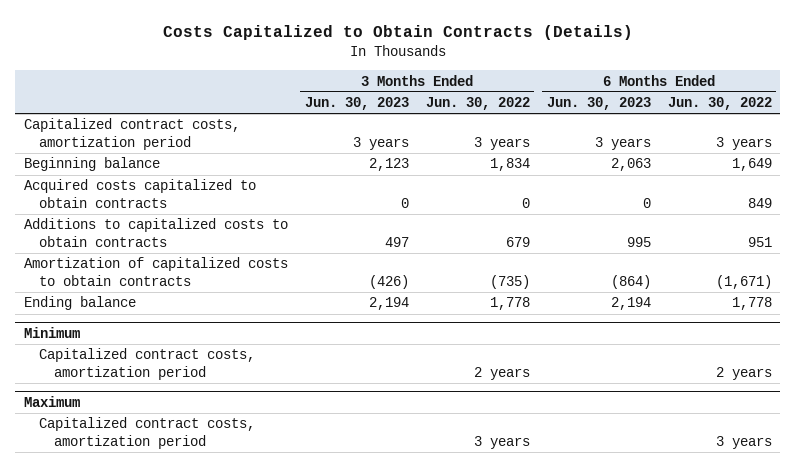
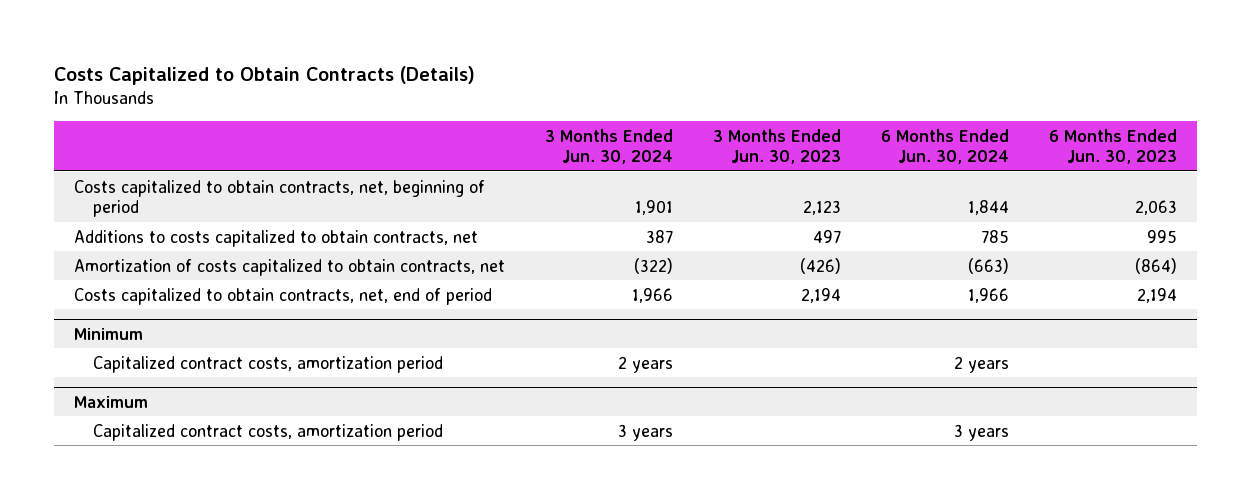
[425,97,530,111] Jun. 30, 2022 -> none
[667,97,772,111] Jun. 30, 2022 -> none
none -> [544,128,673,165] 3 Months Ended Jun. 30, 2024
none -> [881,128,1010,165] 6 Months Ended Jun. 30, 2024
[23,118,240,151] Capitalized contract costs, amortization period -> none
[23,179,256,209] Acquired costs capitalized to obtain contracts -> none
[23,157,160,172] Beginning balance -> [73,179,485,217] Costs capitalized to obtain contracts, net, beginning of period
[23,218,288,248] Additions to capitalized costs to obtain contracts -> [73,229,478,247] Additions to costs capitalized to obtain contracts, net
[23,257,288,287] Amortization of capitalized costs to obtain contracts -> [73,258,505,276] Amortization of costs capitalized to obtain contracts, net
[23,296,136,311] Ending balance -> [73,287,492,305] Costs capitalized to obtain contracts, net, end of period

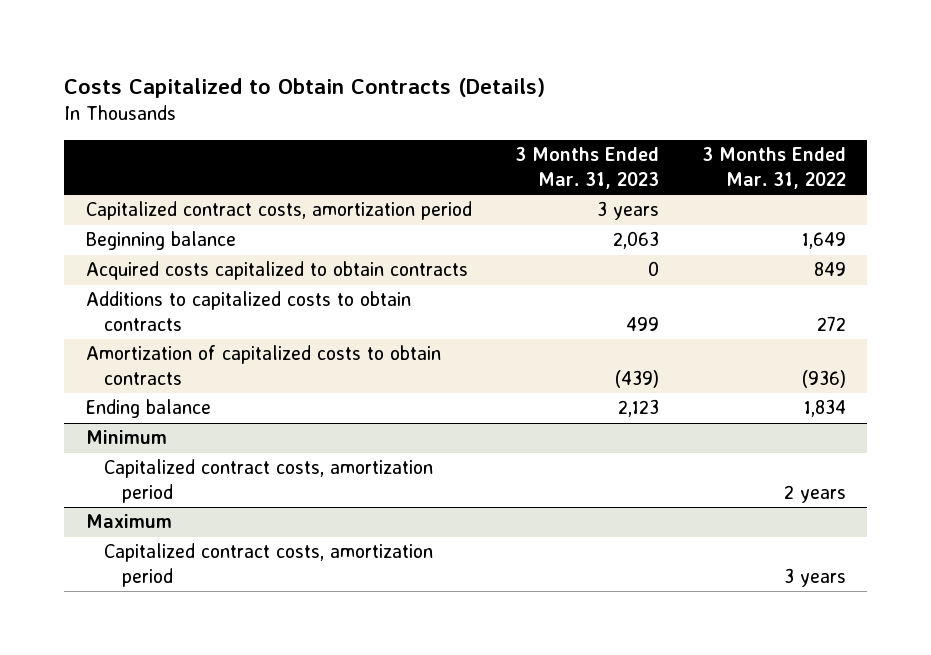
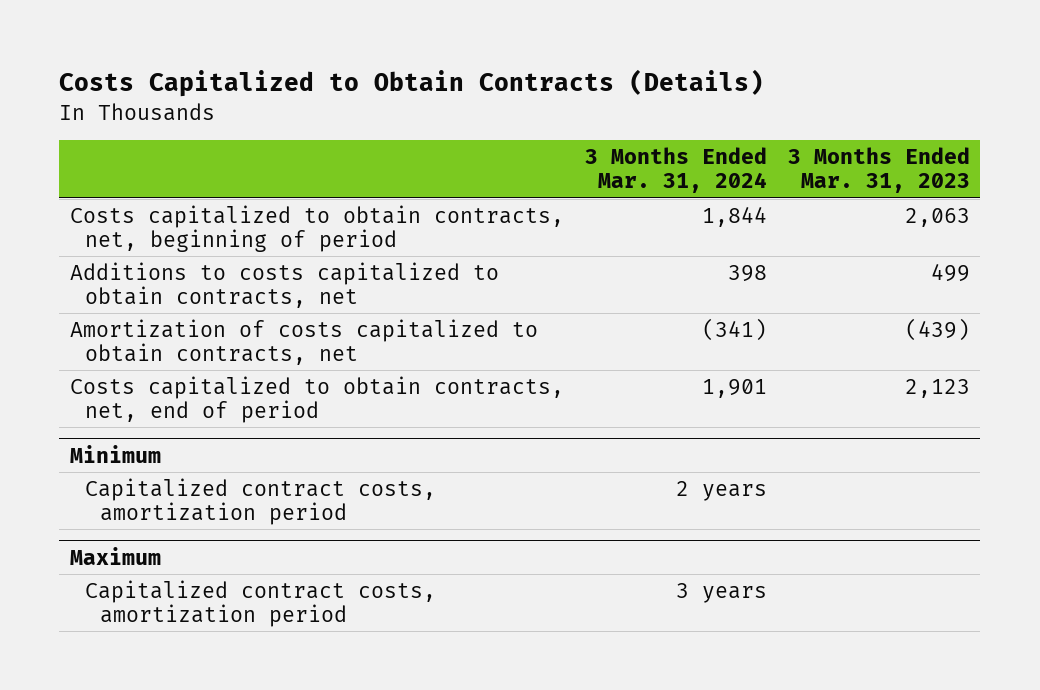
[701,147,846,189] 3 Months Ended Mar. 31, 2022 -> none
none -> [584,147,767,194] 3 Months Ended Mar. 31, 2024
[85,201,472,221] Capitalized contract costs, amortization period -> none
[85,261,468,281] Acquired costs capitalized to obtain contracts -> none
[85,231,236,251] Beginning balance -> [69,204,564,252] Costs capitalized to obtain contracts, net, beginning of period
[85,291,411,332] Additions to capitalized costs to obtain contracts -> [69,261,499,308] Additions to costs capitalized to obtain contracts, net
[85,345,441,386] Amortization of capitalized costs to obtain contracts -> [69,318,538,365] Amortization of costs capitalized to obtain contracts, net
[85,399,211,419] Ending balance -> [69,375,564,423] Costs capitalized to obtain contracts, net, end of period

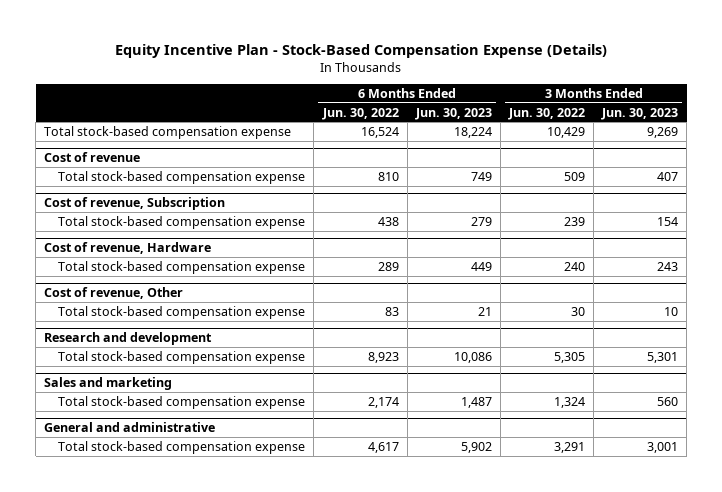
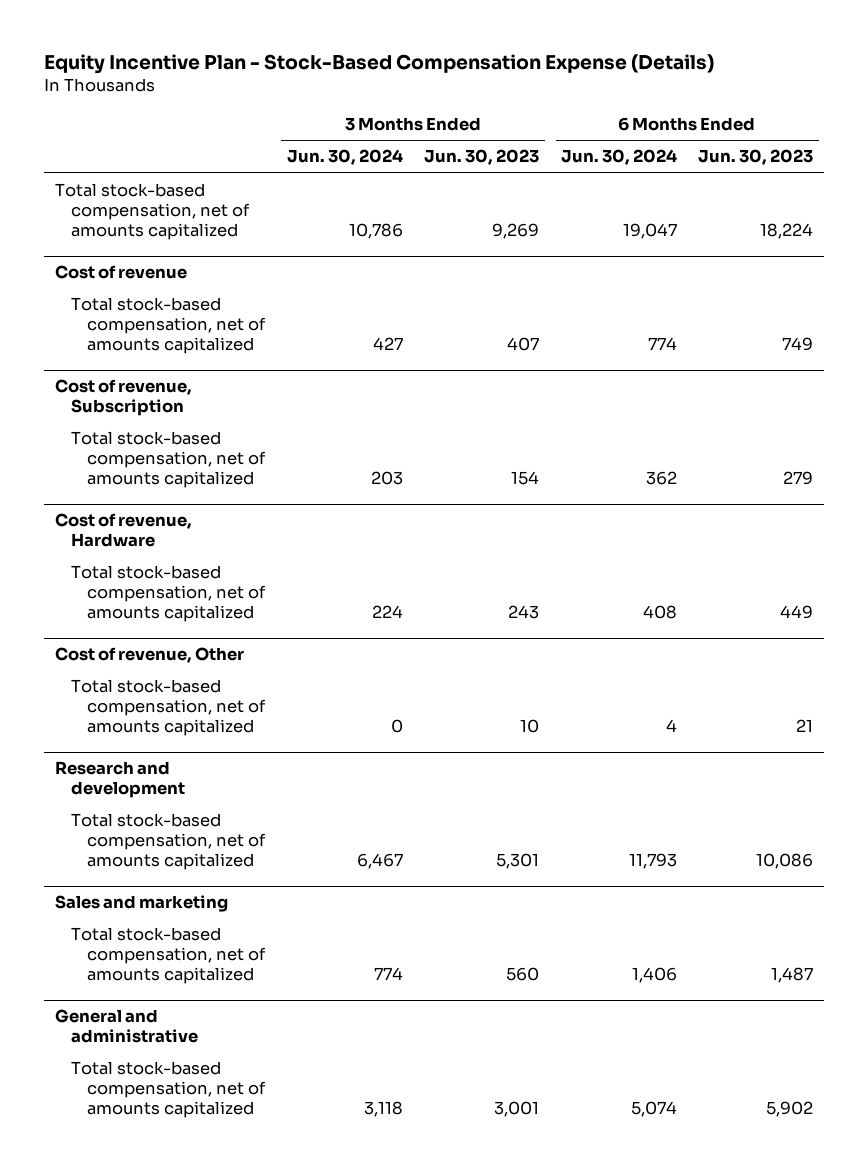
[321,107,399,120] Jun. 30, 2022 -> none
[507,107,585,120] Jun. 30, 2022 -> none
none -> [286,149,403,166] Jun. 30, 2024
none -> [560,149,677,166] Jun. 30, 2024
[44,125,292,139] Total stock-based compensation expense -> [54,183,250,241] Total stock-based compensation, net of amounts capitalized
[58,170,306,184] Total stock-based compensation expense -> [70,297,267,355] Total stock-based compensation, net of amounts capitalized
[58,215,306,229] Total stock-based compensation expense -> [70,431,267,489] Total stock-based compensation, net of amounts capitalized
[58,260,306,274] Total stock-based compensation expense -> [70,565,267,623] Total stock-based compensation, net of amounts capitalized
[58,305,306,319] Total stock-based compensation expense -> [70,679,267,737] Total stock-based compensation, net of amounts capitalized
[58,350,306,364] Total stock-based compensation expense -> [70,813,267,871] Total stock-based compensation, net of amounts capitalized
[58,395,306,409] Total stock-based compensation expense -> [70,927,267,985] Total stock-based compensation, net of amounts capitalized
[58,440,306,454] Total stock-based compensation expense -> [70,1061,267,1119] Total stock-based compensation, net of amounts capitalized

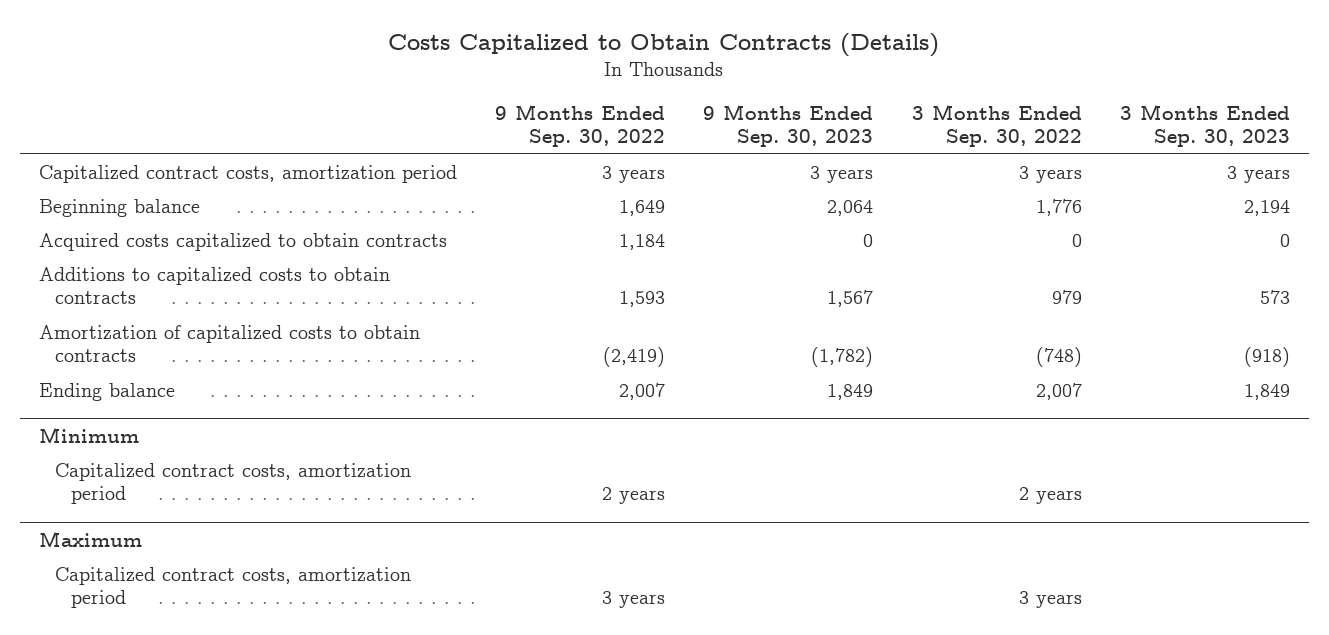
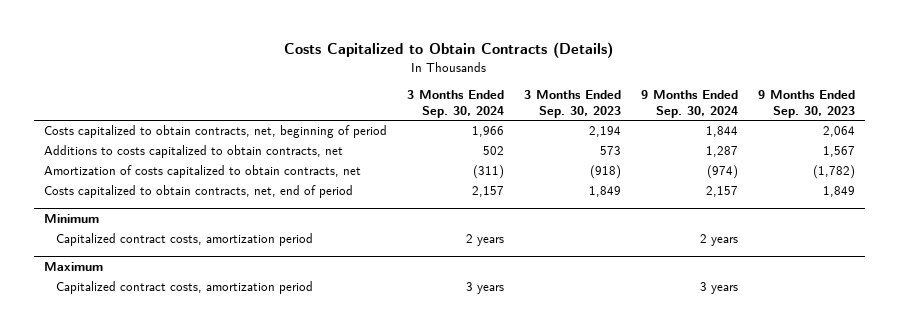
[494,103,665,148] 9 Months Ended Sep. 30, 2022 -> none
[911,103,1082,148] 3 Months Ended Sep. 30, 2022 -> none
none -> [406,90,504,118] 3 Months Ended Sep. 30, 2024
none -> [640,90,738,118] 9 Months Ended Sep. 30, 2024
[38,164,457,183] Capitalized contract costs, amortization period -> none
[38,232,447,251] Acquired costs capitalized to obtain contracts -> none
[38,198,200,217] Beginning balance -> [43,125,387,139] Costs capitalized to obtain contracts, net, beginning of period
[38,266,390,305] Additions to capitalized costs to obtain contracts -> [43,145,343,159] Additions to costs capitalized to obtain contracts, net
[38,324,420,363] Amortization of capitalized costs to obtain contracts -> [43,165,361,179] Amortization of costs capitalized to obtain contracts, net
[38,382,175,401] Ending balance -> [43,185,353,199] Costs capitalized to obtain contracts, net, end of period

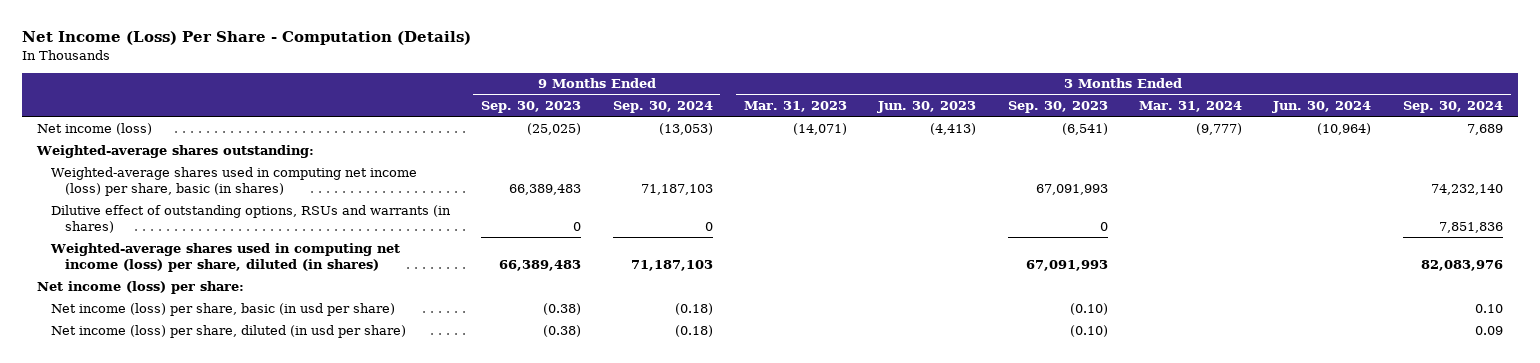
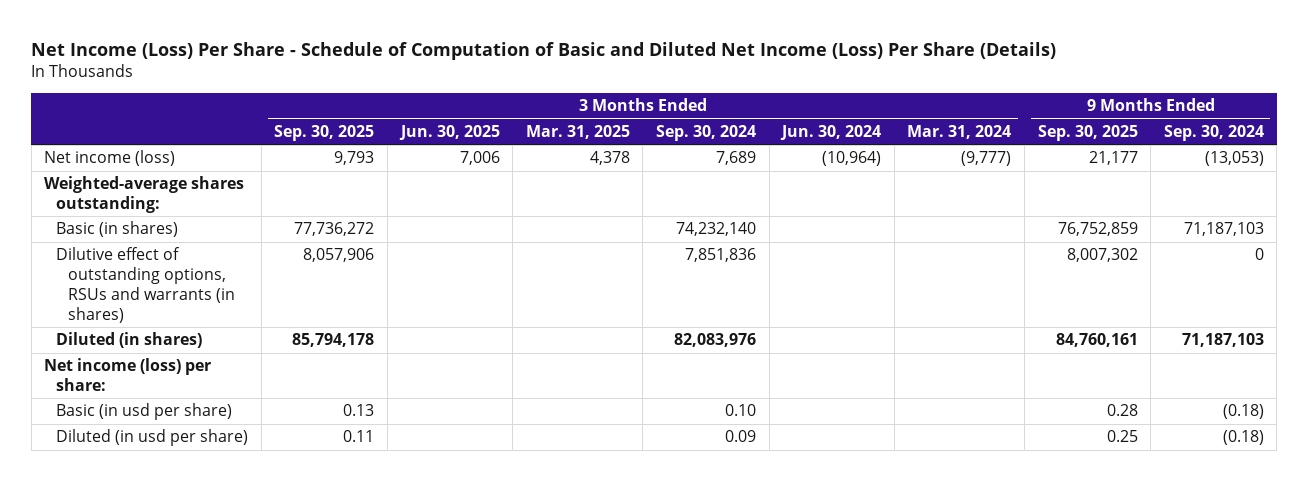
[21,30,471,45] Net Income (Loss) Per Share - Computation (Details) -> [31,41,1057,60] Net Income (Loss) Per Share - Schedule of Computation of Basic and Diluted Net Income (Loss) Per Share (Details)
[481,101,582,114] Sep. 30, 2023 -> none
[743,101,847,113] Mar. 31, 2023 -> none
[877,101,977,114] Jun. 30, 2023 -> none
[1007,101,1108,114] Sep. 30, 2023 -> none
none -> [274,124,375,141] Sep. 30, 2025
none -> [398,124,500,140] Jun. 30, 2025
none -> [525,124,630,139] Mar. 31, 2025
none -> [1037,124,1138,141] Sep. 30, 2025
[50,166,417,196] Weighted-average shares used in computing net income (loss) per share, basic (in shares) -> [56,221,179,238] Basic (in shares)
[49,242,400,272] Weighted-average shares used in computing net income (loss) per share, diluted (in shares) -> [56,332,203,349] Diluted (in shares)
[50,302,395,316] Net income (loss) per share, basic (in usd per share) -> [56,403,233,421] Basic (in usd per share)
[50,324,406,338] Net income (loss) per share, diluted (in usd per share) -> [56,429,249,447] Diluted (in usd per share)

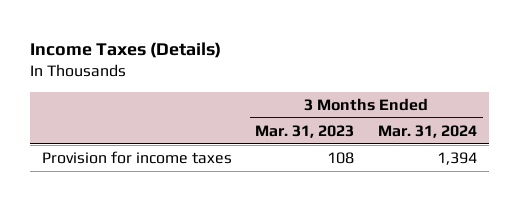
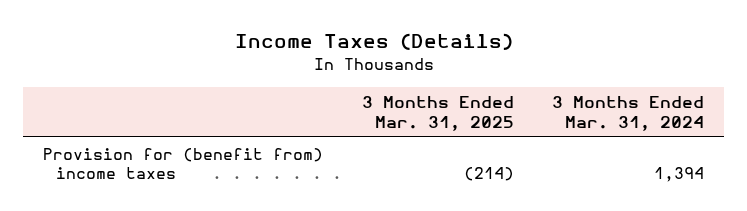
[255,124,355,138] Mar. 31, 2023 -> none
none -> [361,96,514,131] 3 Months Ended Mar. 31, 2025
[42,151,233,165] Provision for income taxes -> [42,147,323,180] Provision for (benefit from) income taxes

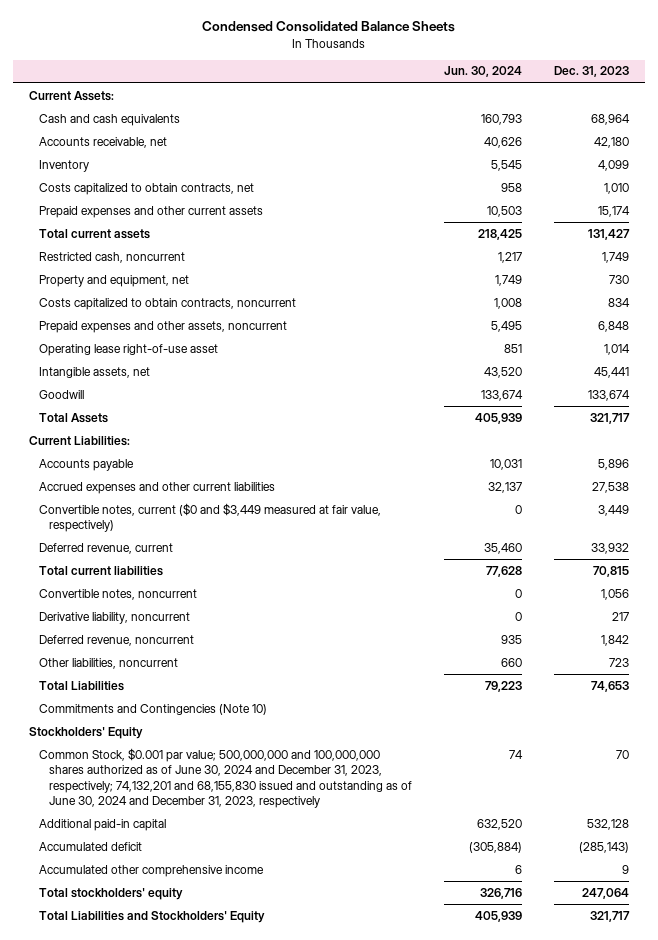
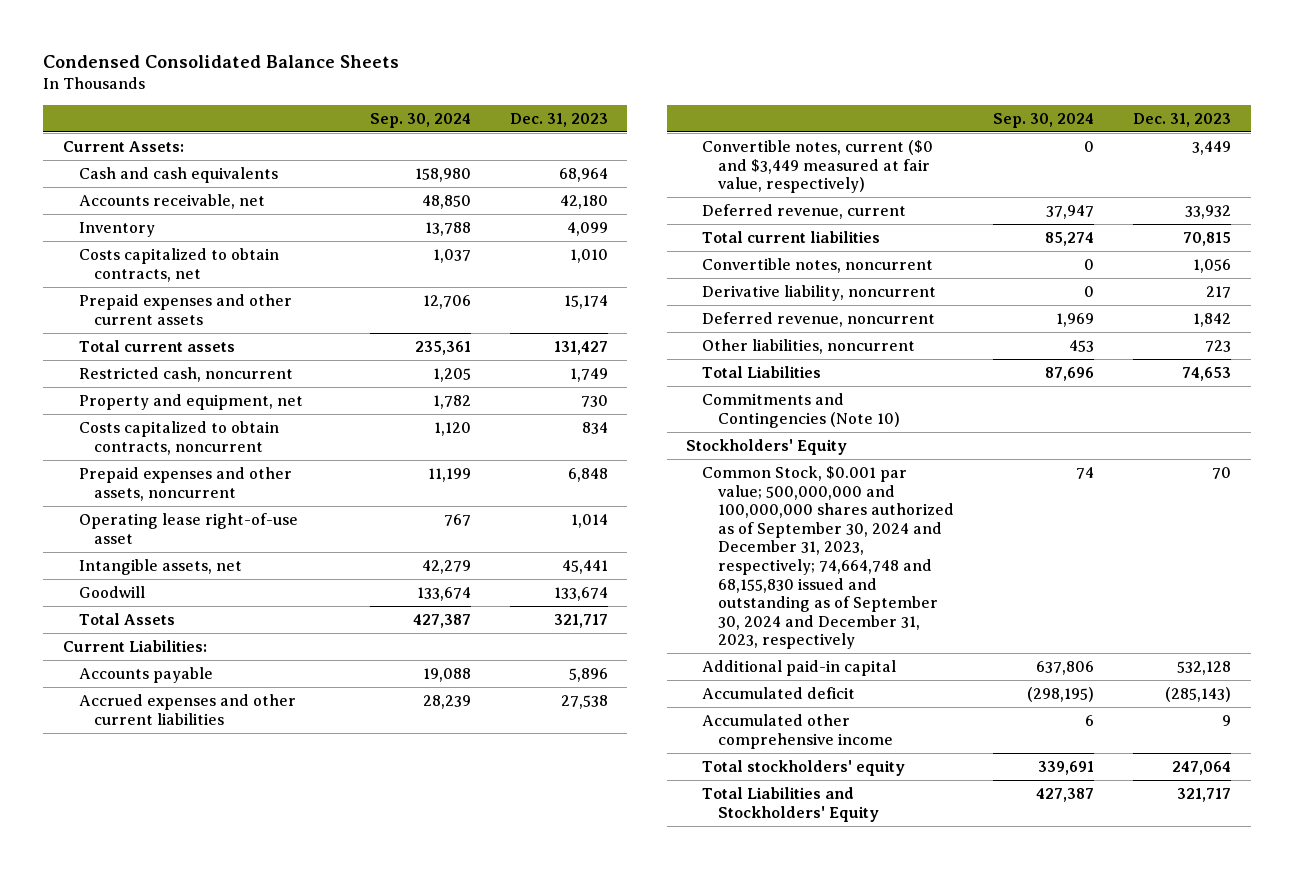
[444,66,523,78] Jun. 30, 2024 -> none
none -> [369,112,471,128] Sep. 30, 2024
[38,747,413,809] Common Stock, $0.001 par value; 500,000,000 and 100,000,000 shares authorized as of June 30, 2024 and December 31, 2023, respectively; 74,132,201 and 68,155,830 issued and outstanding as of June 30, 2024 and December 31, 2023, respectively -> [702,465,954,650] Common Stock, $0.001 par value; 500,000,000 and 100,000,000 shares authorized as of September 30, 2024 and December 31, 2023, respectively; 74,664,748 and 68,155,830 issued and outstanding as of September 30, 2024 and December 31, 2023, respectively

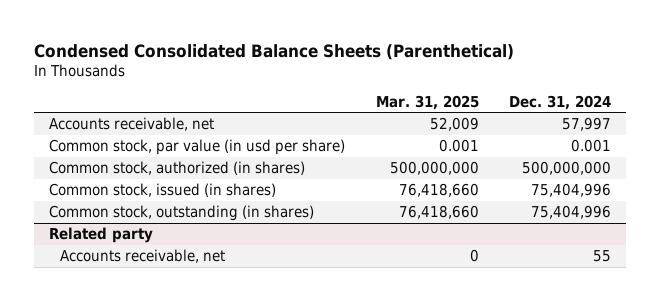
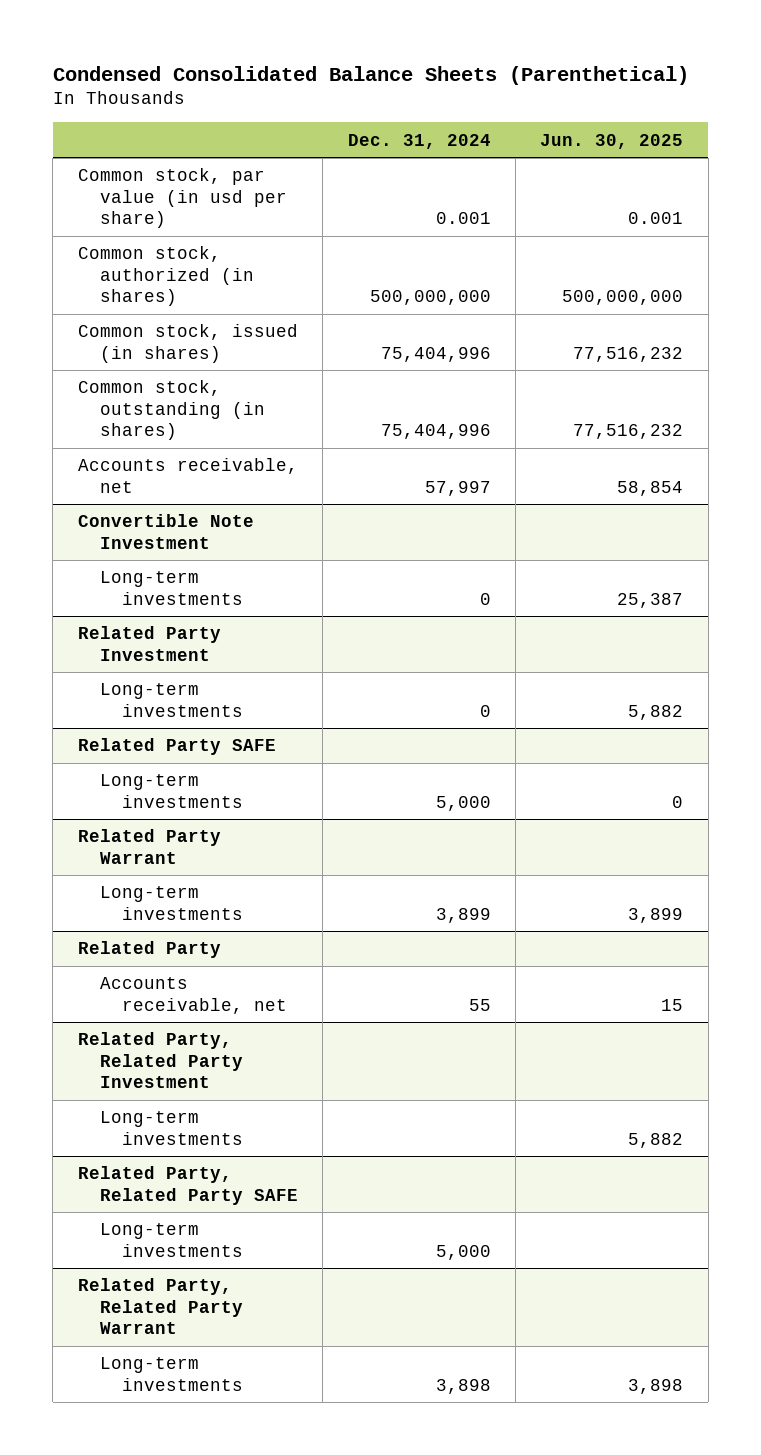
[375,94,479,110] Mar. 31, 2025 -> none
none -> [540,133,684,149] Jun. 30, 2025
[49,117,215,132] Accounts receivable, net -> [77,458,298,493] Accounts receivable, net
none -> [77,514,254,549] Convertible Note Investment
none -> [100,571,244,605] Long-term investments
none -> [77,626,221,661] Related Party Investment
none -> [100,683,244,717] Long-term investments
none -> [77,738,276,756] Related Party SAFE
none -> [100,774,244,808] Long-term investments
none -> [77,829,221,864] Related Party Warrant
none -> [100,886,244,920] Long-term investments
[49,227,154,244] Related party -> [77,941,221,959] Related Party
none -> [77,1032,244,1089] Related Party, Related Party Investment
none -> [100,1111,244,1145] Long-term investments
none -> [77,1166,299,1205] Related Party, Related Party SAFE
none -> [100,1223,244,1257] Long-term investments
none -> [77,1278,244,1335] Related Party, Related Party Warrant
none -> [100,1357,244,1391] Long-term investments

